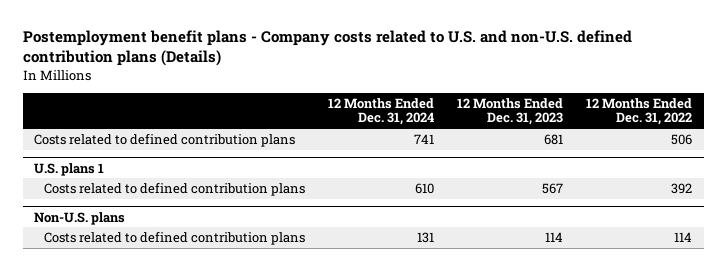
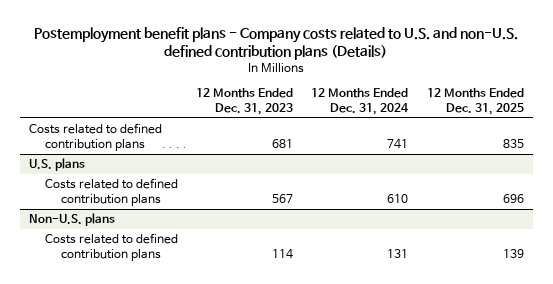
[586,97,693,126] 12 Months Ended Dec. 31, 2022 -> none
none -> [426,88,524,116] 12 Months Ended Dec. 31, 2025
[34,162,105,176] U.S. plans 1 -> [29,158,86,172] U.S. plans

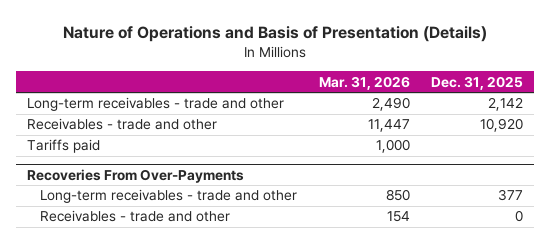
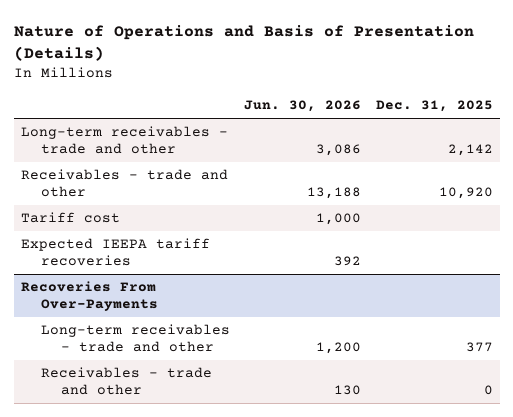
[318,75,410,90] Mar. 31, 2026 -> none
none -> [244,99,362,112] Jun. 30, 2026
[27,139,101,154] Tariffs paid -> [20,212,120,224] Tariff cost
none -> [20,238,210,267] Expected IEEPA tariff recoveries

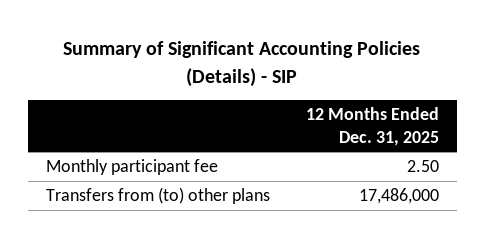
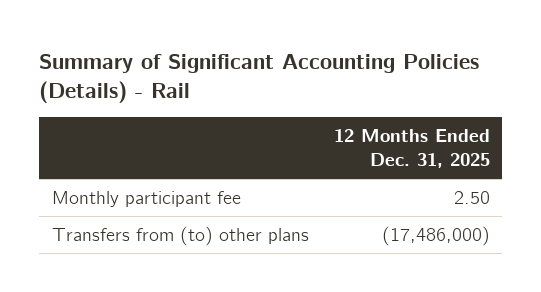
[63,41,421,87] Summary of Significant Accounting Policies (Details) - SIP -> [39,53,480,104] Summary of Significant Accounting Policies (Details) - Rail
[358,188,439,205] 17,486,000 -> [381,226,490,247] (17,486,000)

